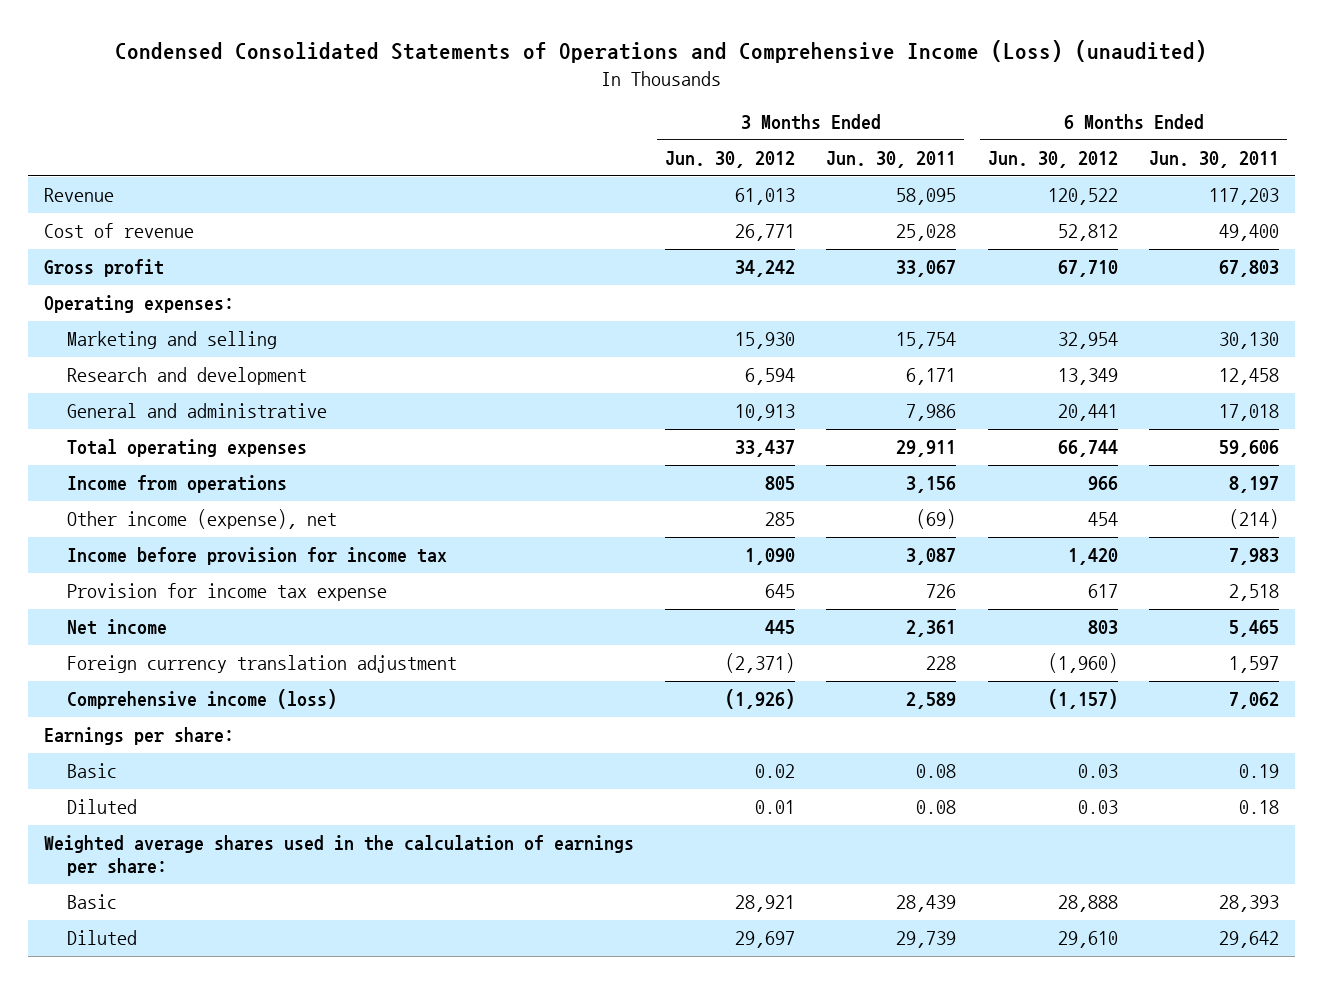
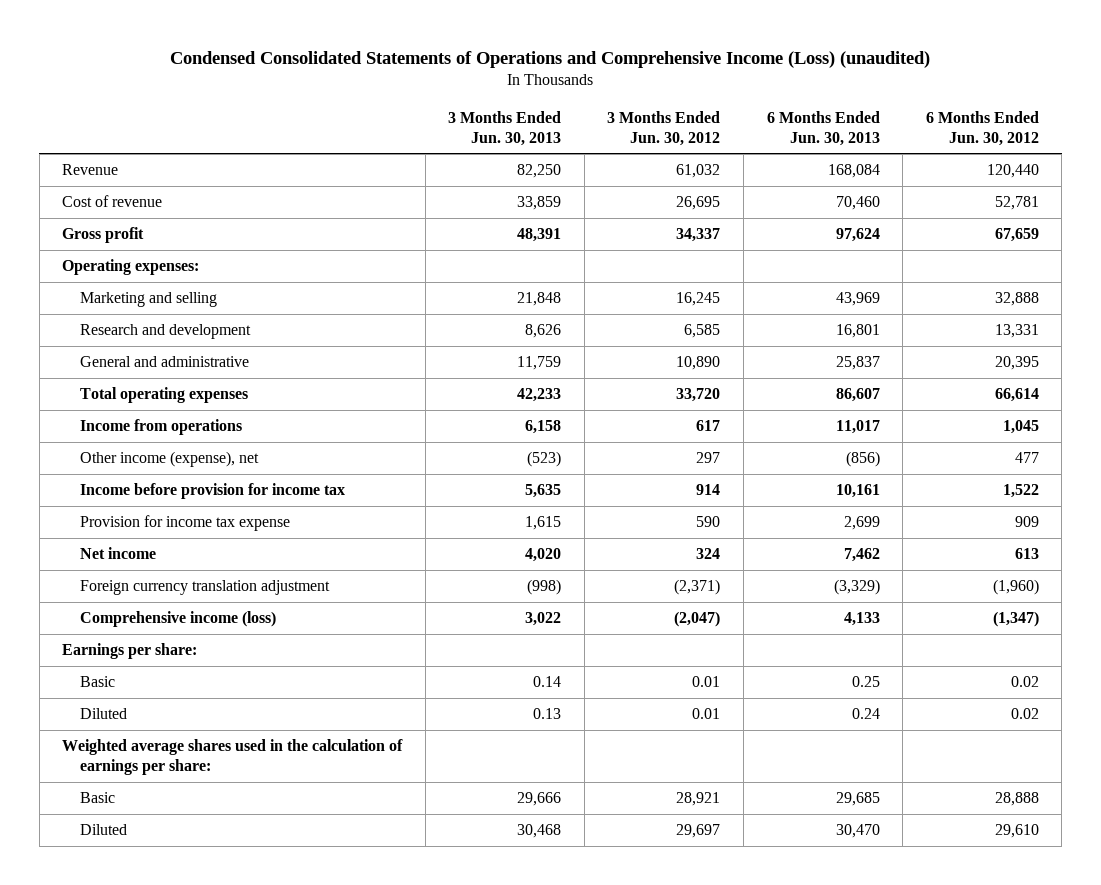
[826,151,957,169] Jun. 30, 2011 -> none
[1149,151,1280,169] Jun. 30, 2011 -> none
none -> [448,110,562,146] 3 Months Ended Jun. 30, 2013
none -> [766,110,880,146] 6 Months Ended Jun. 30, 2013
[735,188,796,206] 61,013 -> [676,164,721,179] 61,032
[1047,188,1118,206] 120,522 -> [986,164,1039,179] 120,440
[735,224,796,242] 26,771 -> [676,196,721,211] 26,695
[1057,224,1118,242] 52,812 -> [994,196,1039,211] 52,781
[735,260,796,278] 34,242 -> [676,228,721,243] 34,337
[1057,260,1118,278] 67,710 -> [994,228,1039,243] 67,659
[735,332,796,350] 15,930 -> [676,292,721,307] 16,245
[1057,332,1118,350] 32,954 -> [994,292,1039,307] 32,888
[745,368,796,386] 6,594 -> [684,324,721,339] 6,585
[1057,368,1118,386] 13,349 -> [994,324,1039,339] 13,331
[735,404,796,422] 10,913 -> [676,356,721,371] 10,890
[1057,404,1118,422] 20,441 -> [994,356,1039,371] 20,395
[735,440,796,458] 33,437 -> [676,388,721,403] 33,720
[1057,440,1118,458] 66,744 -> [994,388,1039,403] 66,614
[765,476,796,491] 805 -> [696,420,721,432] 617
[1087,476,1118,491] 966 -> [1002,420,1039,435] 1,045
[765,512,796,527] 285 -> [696,452,721,464] 297
[1087,512,1118,527] 454 -> [1014,452,1039,464] 477
[745,548,796,566] 1,090 -> [696,484,721,496] 914
[1067,548,1118,566] 1,420 -> [1002,484,1039,499] 1,522
[765,584,796,599] 645 -> [696,516,721,528] 590
[1087,584,1118,599] 617 -> [1014,516,1039,528] 909
[765,620,796,635] 445 -> [696,548,721,560] 324
[1087,620,1118,635] 803 -> [1014,548,1039,560] 613
[725,689,796,710] (1,926) -> [674,611,721,628] (2,047)
[1047,689,1118,710] (1,157) -> [992,611,1039,628] (1,347)
[755,764,796,779] 0.02 -> [692,676,721,688] 0.01
[1077,764,1118,779] 0.03 -> [1010,676,1039,688] 0.02
[1077,800,1118,815] 0.03 -> [1010,708,1039,720] 0.02

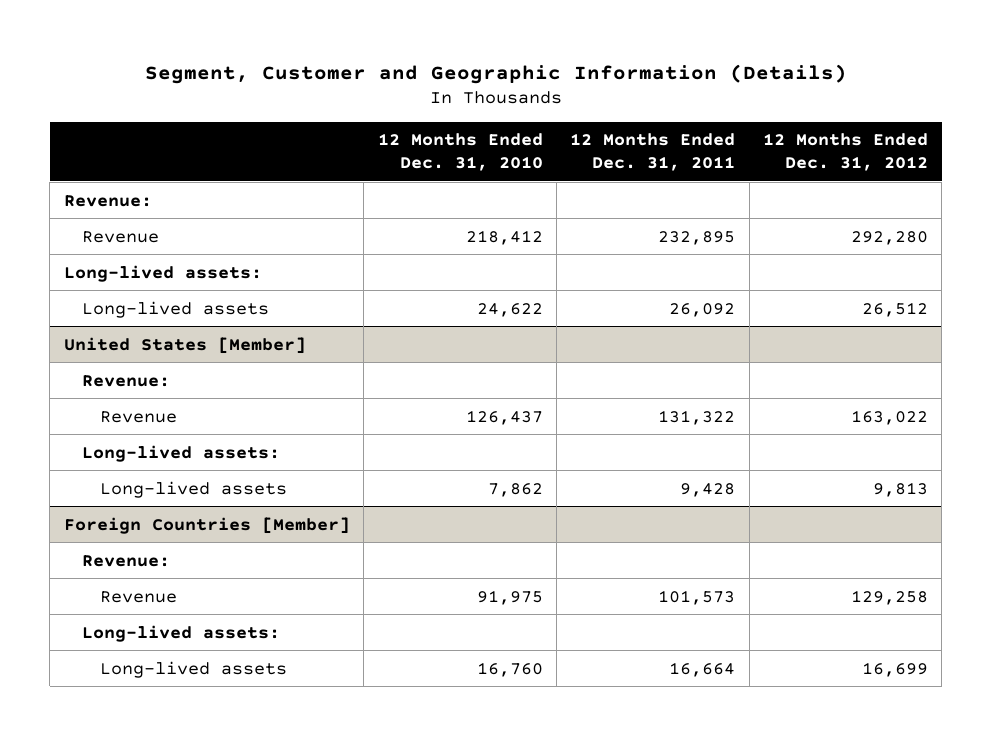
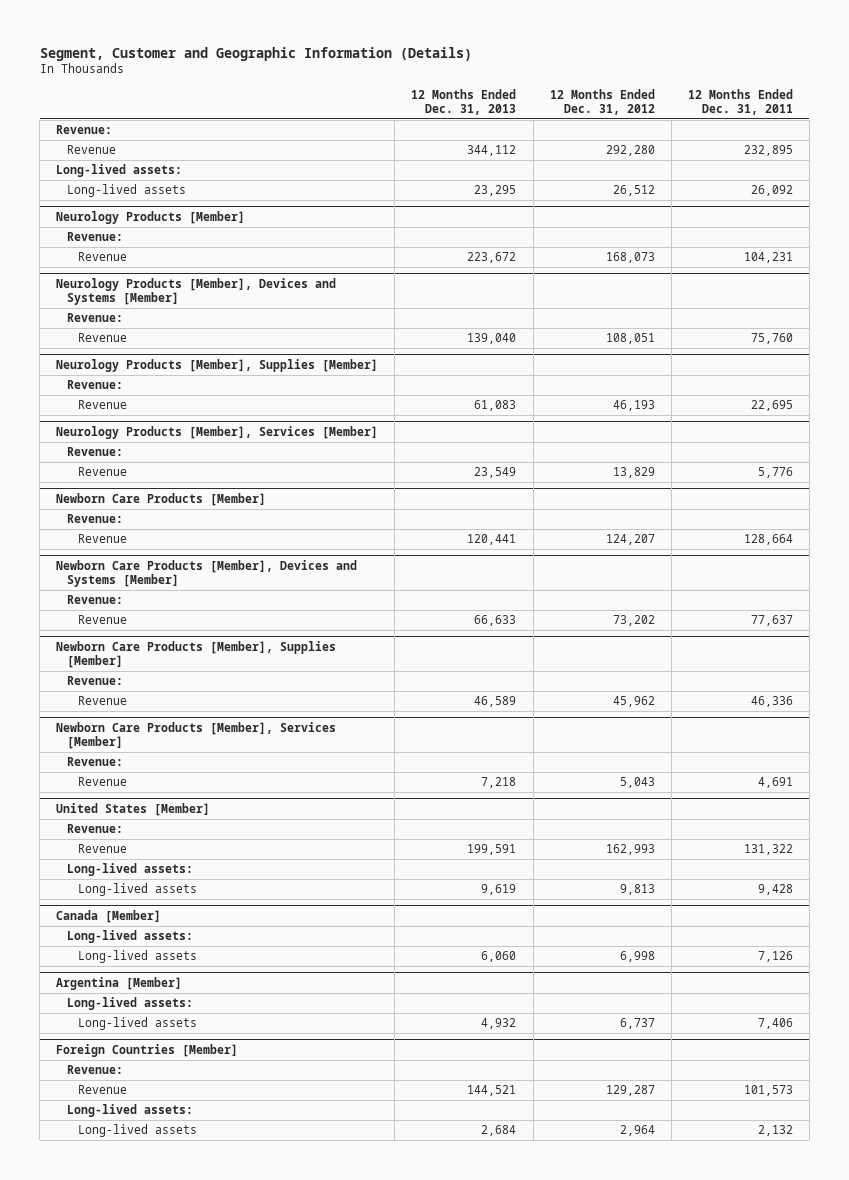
[377,133,543,171] 12 Months Ended Dec. 31, 2010 -> none
none -> [411,89,517,115] 12 Months Ended Dec. 31, 2013
none -> [56,211,246,225] Neurology Products [Member]
none -> [67,232,124,242] Revenue:
none -> [78,252,128,262] Revenue
none -> [56,278,337,305] Neurology Products [Member], Devices and Systems [Member]
none -> [67,313,124,323] Revenue:
none -> [78,333,128,343] Revenue
none -> [56,359,379,373] Neurology Products [Member], Supplies [Member]
none -> [67,380,124,390] Revenue:
none -> [78,400,128,410] Revenue
none -> [56,426,379,440] Neurology Products [Member], Services [Member]
none -> [67,447,124,457] Revenue:
none -> [78,467,128,477] Revenue
none -> [56,493,267,507] Newborn Care Products [Member]
none -> [67,514,124,524] Revenue:
none -> [78,534,128,544] Revenue
none -> [56,560,358,587] Newborn Care Products [Member], Devices and Systems [Member]
none -> [67,595,124,605] Revenue:
none -> [78,615,128,625] Revenue
none -> [56,641,337,668] Newborn Care Products [Member], Supplies [Member]
none -> [67,676,124,686] Revenue:
none -> [78,696,128,706] Revenue
none -> [56,722,337,749] Newborn Care Products [Member], Services [Member]
none -> [67,757,124,767] Revenue:
none -> [78,777,128,787] Revenue
[851,409,929,425] 163,022 -> [605,844,655,856] 162,993
none -> [56,910,162,924] Canada [Member]
none -> [67,930,194,944] Long-lived assets:
none -> [78,950,198,964] Long-lived assets
none -> [56,977,183,991] Argentina [Member]
none -> [67,997,194,1011] Long-lived assets:
none -> [78,1017,198,1031] Long-lived assets
[851,589,929,605] 129,258 -> [605,1085,655,1097] 129,287
[669,661,736,677] 16,664 -> [757,1125,793,1137] 2,132
[862,661,929,677] 16,699 -> [619,1125,655,1137] 2,964

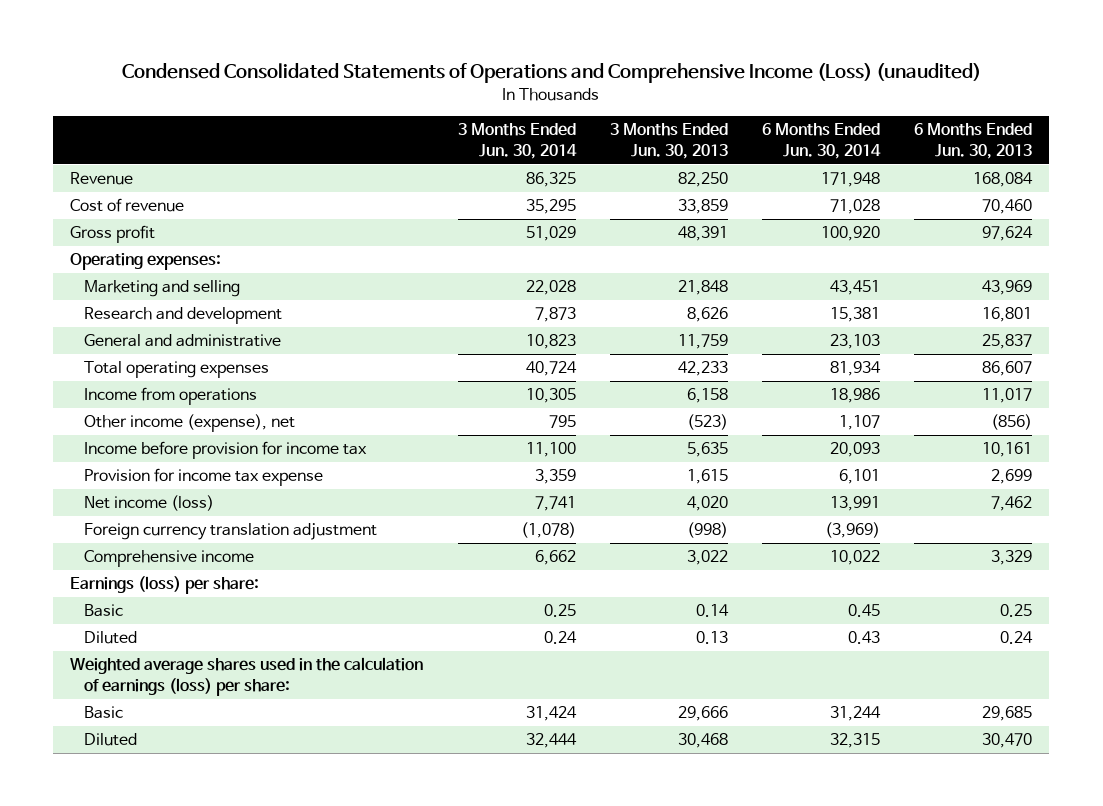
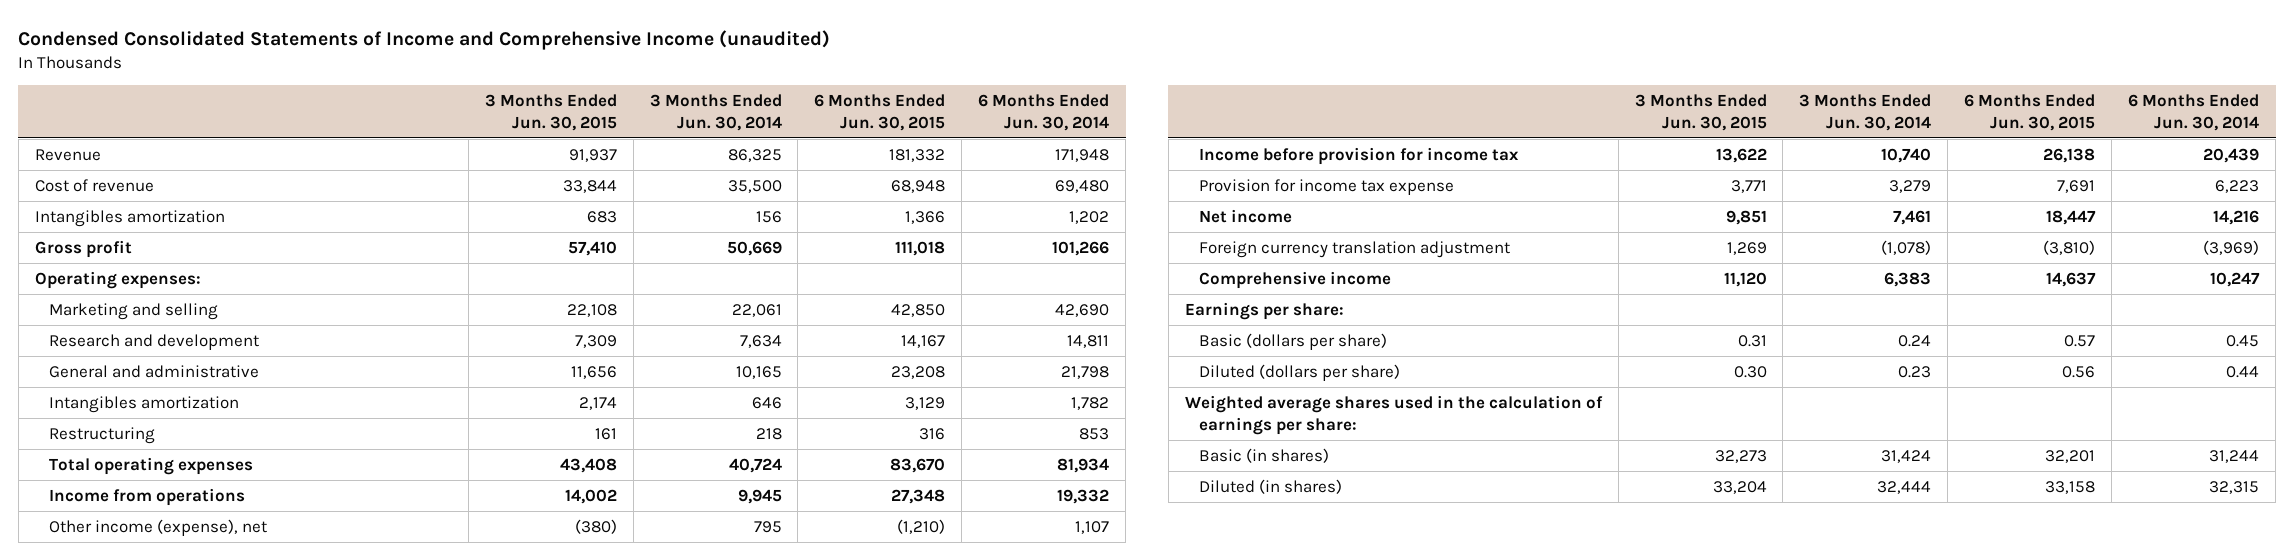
[122,63,982,84] Condensed Consolidated Statements of Operations and Comprehensive Income (Loss) (unaudited) -> [18,29,831,50] Condensed Consolidated Statements of Income and Comprehensive Income (unaudited)
[609,123,728,159] 3 Months Ended Jun. 30, 2013 -> none
[914,123,1033,159] 6 Months Ended Jun. 30, 2013 -> none
none -> [484,93,617,131] 3 Months Ended Jun. 30, 2015
none -> [814,93,946,131] 6 Months Ended Jun. 30, 2015
[525,199,576,215] 35,295 -> [727,179,782,193] 35,500
[829,199,880,215] 71,028 -> [1055,179,1110,193] 69,480
none -> [34,209,225,227] Intangibles amortization
[525,226,576,242] 51,029 -> [726,240,782,256] 50,669
[820,226,880,242] 100,920 -> [1052,240,1110,256] 101,266
[525,280,576,296] 22,028 -> [731,303,782,317] 22,061
[829,280,880,296] 43,451 -> [1055,303,1110,317] 42,690
[534,307,576,323] 7,873 -> [739,334,782,348] 7,634
[829,307,880,323] 15,381 -> [1067,334,1110,348] 14,811
[525,334,576,350] 10,823 -> [735,365,782,379] 10,165
[829,334,880,350] 23,103 -> [1061,365,1110,379] 21,798
none -> [49,395,240,413] Intangibles amortization
none -> [49,426,156,444] Restructuring
[525,388,576,404] 10,305 -> [737,488,782,504] 9,945
[829,388,880,404] 18,986 -> [1057,488,1110,504] 19,332
[525,442,576,458] 11,100 -> [1881,147,1932,163] 10,740
[829,442,880,458] 20,093 -> [2203,147,2260,163] 20,439
[534,469,576,485] 3,359 -> [1889,179,1932,193] 3,279
[838,469,880,485] 6,101 -> [2215,179,2260,193] 6,223
[84,495,215,512] Net income (loss) -> [1198,208,1292,223] Net income
[534,496,576,512] 7,741 -> [1893,209,1932,225] 7,461
[829,496,880,512] 13,991 -> [2213,209,2260,225] 14,216
[534,550,576,566] 6,662 -> [1884,271,1932,287] 6,383
[829,550,880,566] 10,022 -> [2210,271,2261,287] 10,247
[70,576,260,595] Earnings (loss) per share: -> [1184,301,1344,320] Earnings per share:
[84,604,124,618] Basic -> [1198,332,1387,350] Basic (dollars per share)
[543,604,576,618] 0.25 -> [1898,334,1932,347] 0.24
[84,631,138,645] Diluted -> [1198,363,1400,381] Diluted (dollars per share)
[543,631,577,645] 0.24 -> [1898,365,1932,378] 0.23
[847,631,880,645] 0.43 -> [2226,365,2260,378] 0.44
[70,657,424,696] Weighted average shares used in the calculation of earnings (loss) per share: -> [1184,394,1603,435] Weighted average shares used in the calculation of earnings per share:
[84,706,124,720] Basic -> [1198,447,1329,463] Basic (in shares)
[84,733,138,747] Diluted -> [1198,478,1342,494] Diluted (in shares)

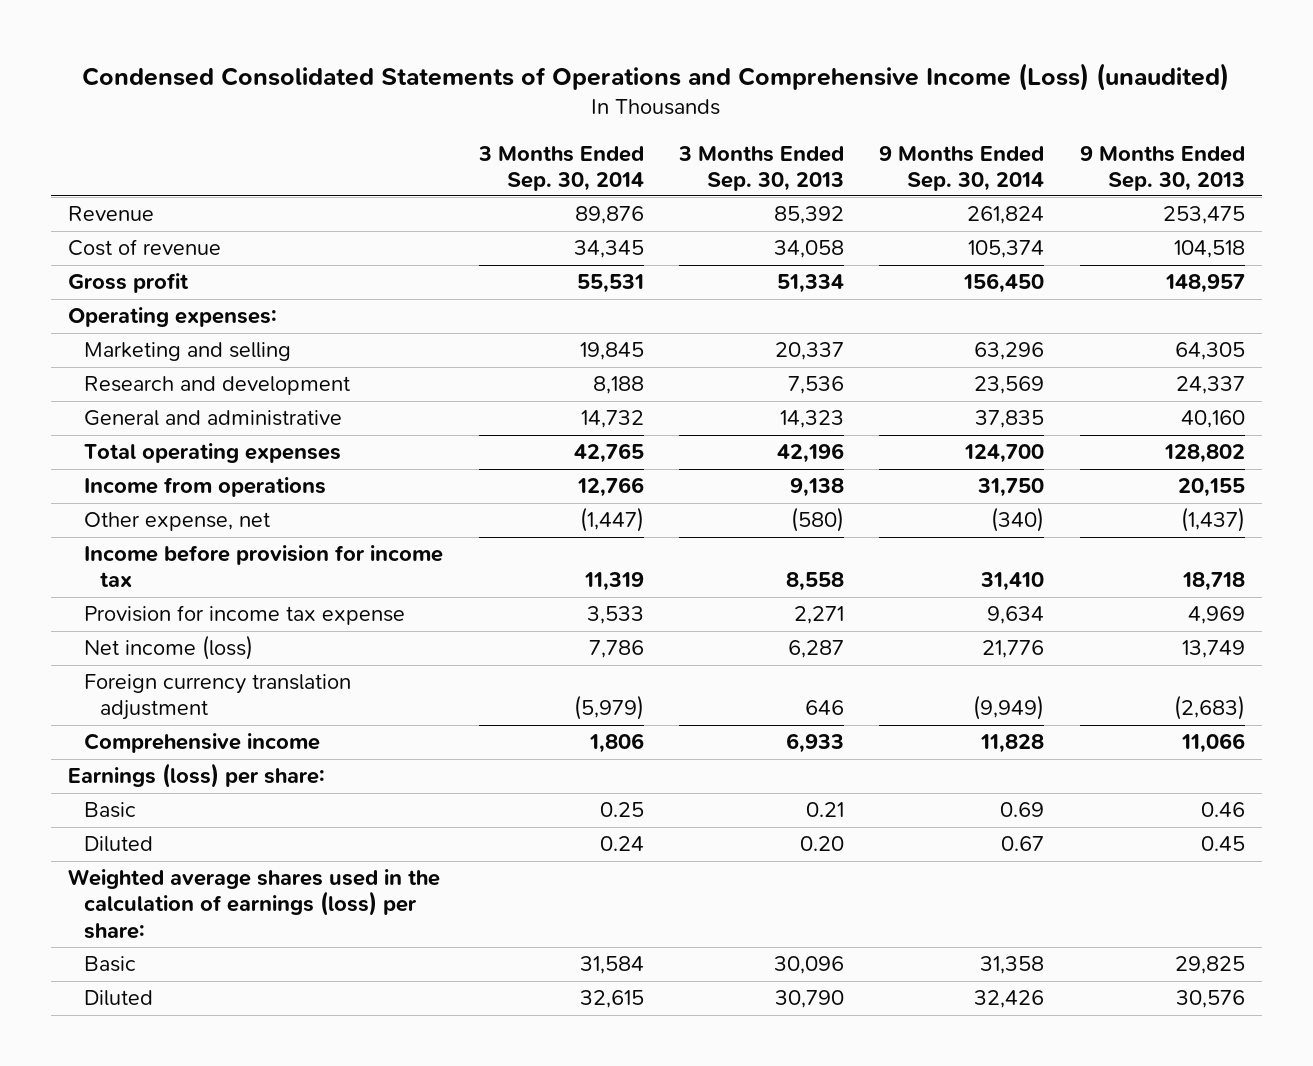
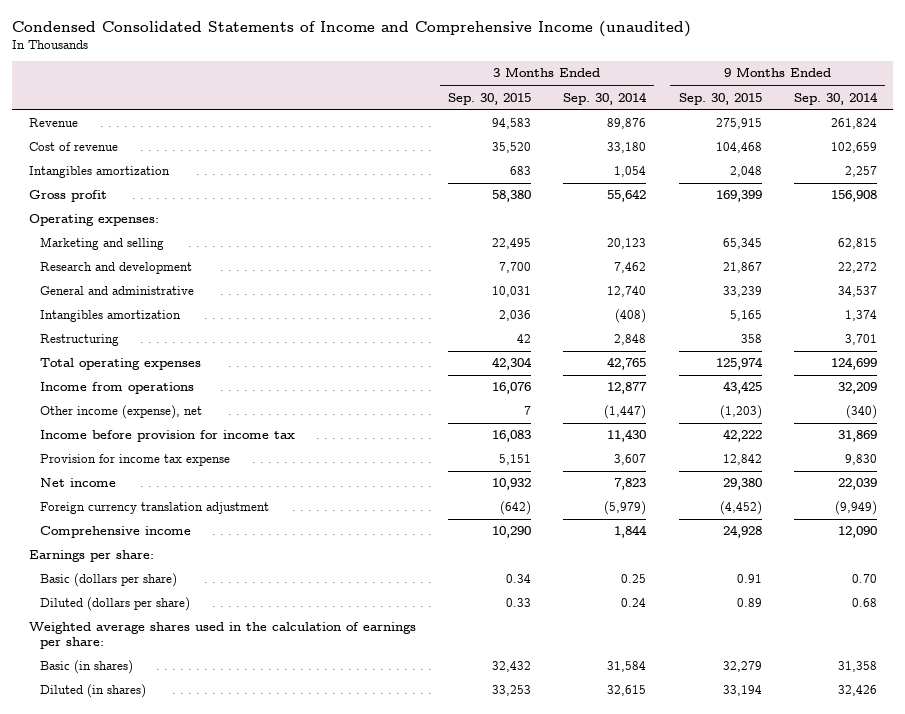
[82,62,1230,91] Condensed Consolidated Statements of Operations and Comprehensive Income (Loss) (unaudited) -> [12,20,692,37] Condensed Consolidated Statements of Income and Comprehensive Income (unaudited)
[677,145,844,191] 3 Months Ended Sep. 30, 2013 -> none
[1079,145,1245,191] 9 Months Ended Sep. 30, 2013 -> none
none -> [447,92,531,105] Sep. 30, 2015
none -> [678,92,762,105] Sep. 30, 2015
[573,240,644,259] 34,345 -> [607,142,647,154] 33,180
[968,240,1045,259] 105,374 -> [830,142,877,154] 102,659
none -> [28,166,170,179] Intangibles amortization
[576,274,644,294] 55,531 -> [607,189,647,203] 55,642
[963,273,1045,294] 156,450 -> [830,190,877,203] 156,908
[579,342,644,361] 19,845 -> [607,238,647,250] 20,123
[974,342,1045,361] 63,296 -> [837,238,877,250] 62,815
[592,376,644,395] 8,188 -> [614,262,647,274] 7,462
[974,376,1045,395] 23,569 -> [837,262,877,274] 22,272
[580,410,644,429] 14,732 -> [607,286,647,298] 12,740
[975,410,1045,429] 37,835 -> [837,286,877,298] 34,537
none -> [39,310,181,323] Intangibles amortization
none -> [39,334,119,347] Restructuring
[964,444,1045,464] 124,700 -> [830,357,877,371] 124,699
[576,477,644,498] 12,766 -> [607,382,648,395] 12,877
[977,478,1045,498] 31,750 -> [837,382,877,395] 32,209
[84,512,271,532] Other expense, net -> [39,405,202,420] Other income (expense), net
[583,572,644,592] 11,319 -> [607,429,647,443] 11,430
[980,572,1045,592] 31,410 -> [837,430,877,443] 31,869
[586,606,644,625] 3,533 -> [614,454,647,466] 3,607
[987,606,1045,625] 9,634 -> [844,454,877,466] 9,830
[84,635,254,661] Net income (loss) -> [39,478,116,488] Net income
[588,640,644,659] 7,786 -> [614,478,647,491] 7,823
[982,640,1045,659] 21,776 -> [837,478,877,491] 22,039
[588,733,644,754] 1,806 -> [614,525,648,539] 1,844
[980,734,1045,754] 11,828 -> [837,526,877,539] 12,090
[68,763,326,789] Earnings (loss) per share: -> [28,550,154,563] Earnings per share:
[84,802,137,819] Basic -> [39,573,177,588] Basic (dollars per share)
[1000,802,1045,818] 0.69 -> [851,574,877,584] 0.70
[84,836,154,853] Diluted -> [39,597,190,612] Diluted (dollars per share)
[1001,836,1045,852] 0.67 -> [851,598,877,608] 0.68
[68,869,441,939] Weighted average shares used in the calculation of earnings (loss) per share: -> [28,622,416,650] Weighted average shares used in the calculation of earnings per share:
[84,956,137,973] Basic -> [39,660,133,675] Basic (in shares)
[84,990,154,1007] Diluted -> [39,684,146,699] Diluted (in shares)

